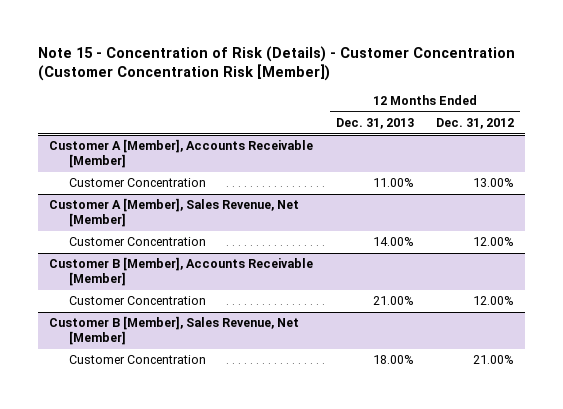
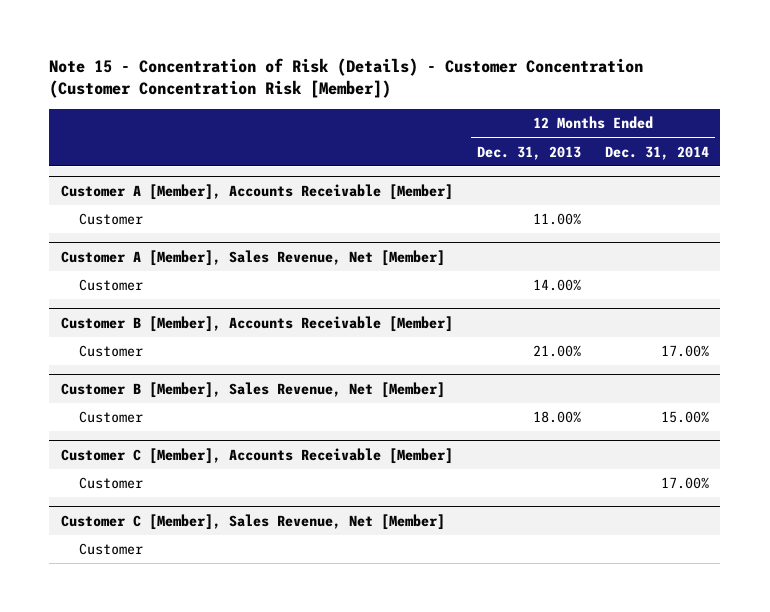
[436,118,515,130] Dec. 31, 2012 -> none
none -> [604,145,709,160] Dec. 31, 2014
[69,178,207,188] Customer Concentration -> [78,213,143,226] Customer
[69,237,207,247] Customer Concentration -> [78,279,143,292] Customer
[69,296,207,306] Customer Concentration -> [78,345,143,358] Customer
[69,355,207,365] Customer Concentration -> [78,411,143,424] Customer
none -> [61,447,454,464] Customer C [Member], Accounts Receivable [Member]
none -> [78,477,143,490] Customer
none -> [61,513,446,530] Customer C [Member], Sales Revenue, Net [Member]
none -> [78,543,143,556] Customer

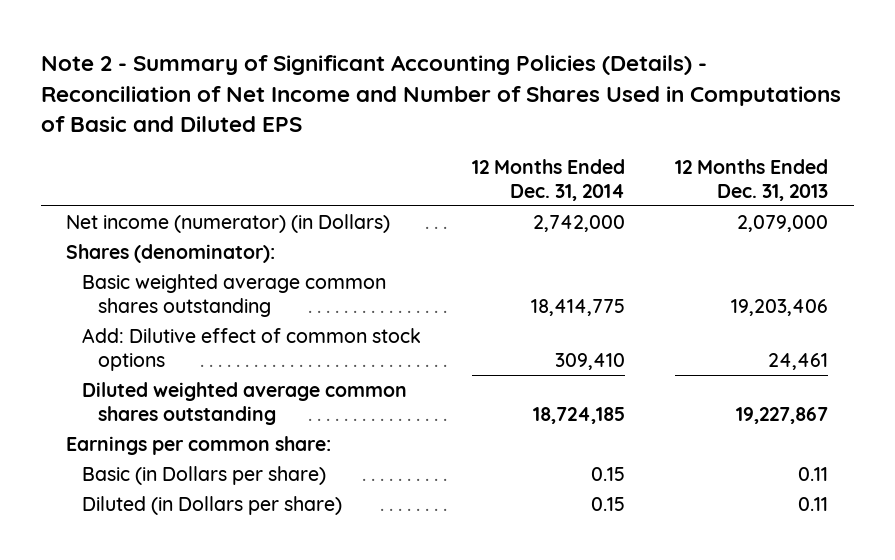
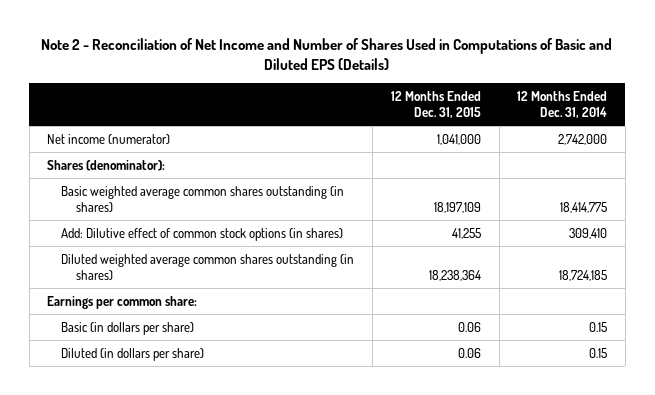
[40,55,841,133] Note 2 - Summary of Significant Accounting Policies (Details) - Reconciliation of Net Income and Number of Shares Used in Computations of Basic and Diluted EPS -> [41,37,613,71] Note 2 - Reconciliation of Net Income and Number of Shares Used in Computations of Basic and Diluted EPS (Details)
[675,158,829,201] 12 Months Ended Dec. 31, 2013 -> none
none -> [390,90,481,119] 12 Months Ended Dec. 31, 2015
[66,213,391,233] Net income (numerator) (in Dollars) -> [47,133,171,144] Net income (numerator)
[82,273,387,317] Basic weighted average common shares outstanding -> [61,185,345,213] Basic weighted average common shares outstanding (in shares)
[82,327,422,371] Add: Dilutive effect of common stock options -> [61,227,344,241] Add: Dilutive effect of common stock options (in shares)
[82,381,408,425] Diluted weighted average common shares outstanding -> [61,253,355,281] Diluted weighted average common shares outstanding (in shares)
[82,465,327,485] Basic (in Dollars per share) -> [61,321,195,335] Basic (in dollars per share)
[82,495,343,515] Diluted (in Dollars per share) -> [61,347,205,361] Diluted (in dollars per share)

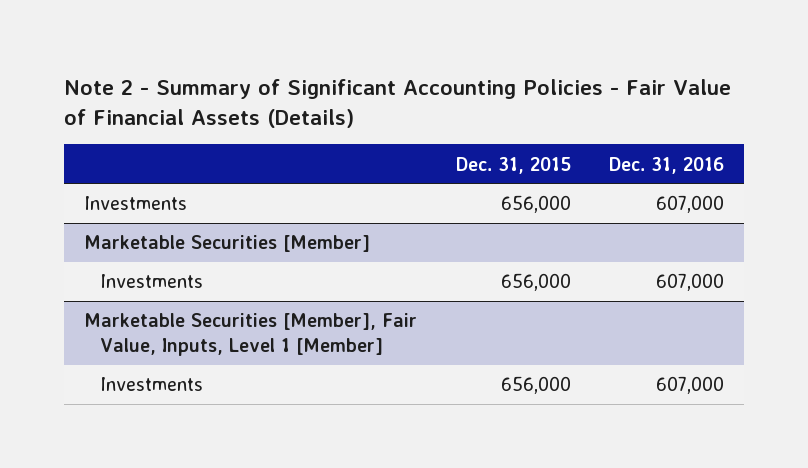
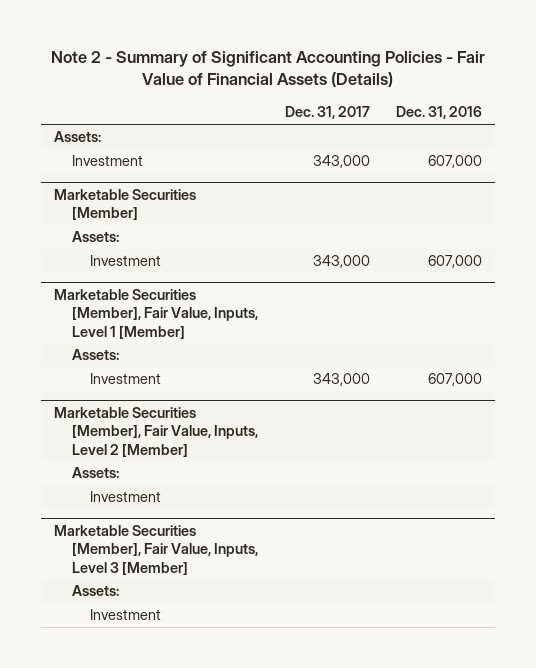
[455,156,571,174] Dec. 31, 2015 -> none
none -> [284,106,370,120] Dec. 31, 2017
none -> [53,131,101,143] Assets:
[83,196,187,211] Investments -> [72,155,144,167] Investment
none -> [72,231,120,243] Assets:
[100,274,204,289] Investments -> [90,255,162,267] Investment
none -> [72,349,120,361] Assets:
[100,377,204,392] Investments -> [90,373,162,385] Investment
none -> [53,406,259,457] Marketable Securities [Member], Fair Value, Inputs, Level 2 [Member]
none -> [72,467,120,479] Assets:
none -> [90,491,162,503] Investment
none -> [53,524,259,575] Marketable Securities [Member], Fair Value, Inputs, Level 3 [Member]
none -> [72,585,120,597] Assets:
none -> [90,609,162,621] Investment

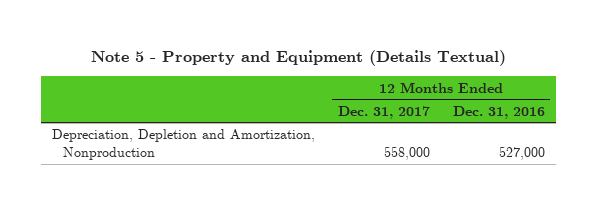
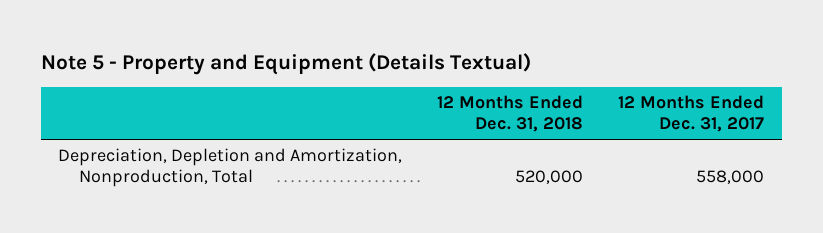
[452,105,545,119] Dec. 31, 2016 -> none
none -> [437,95,584,133] 12 Months Ended Dec. 31, 2018
[52,129,316,160] Depreciation, Depletion and Amortization, Nonproduction -> [58,148,403,188] Depreciation, Depletion and Amortization, Nonproduction, Total

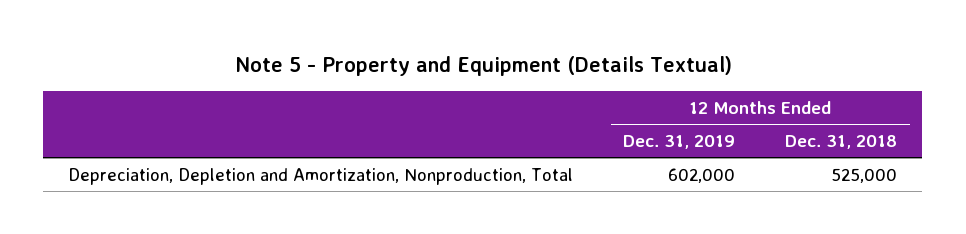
[618,95,765,133] 12 Months Ended Dec. 31, 2017 -> none
none -> [623,134,736,149] Dec. 31, 2019
[515,170,584,185] 520,000 -> [831,167,898,183] 525,000

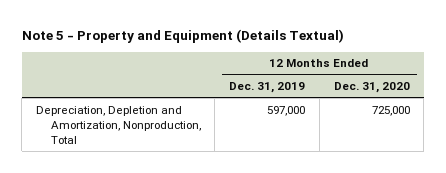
[785,134,898,149] Dec. 31, 2018 -> none
none -> [333,82,410,94] Dec. 31, 2020
[668,167,736,183] 602,000 -> [267,105,306,116] 597,000

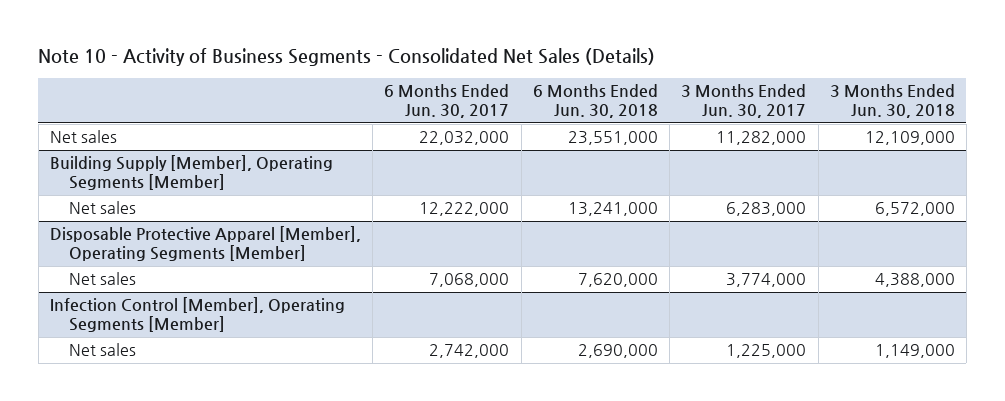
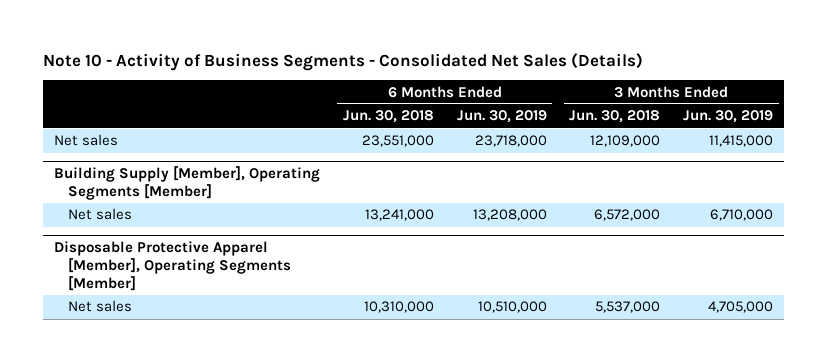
[384,84,510,119] 6 Months Ended Jun. 30, 2017 -> none
[681,84,807,119] 3 Months Ended Jun. 30, 2017 -> none
none -> [456,110,547,124] Jun. 30, 2019
none -> [682,110,773,124] Jun. 30, 2019
[50,297,346,333] Infection Control [Member], Operating Segments [Member] -> none
[69,343,137,357] Net sales -> none
[577,273,658,288] 7,620,000 -> [363,301,434,314] 10,310,000
[874,273,955,288] 4,388,000 -> [595,301,661,314] 5,537,000

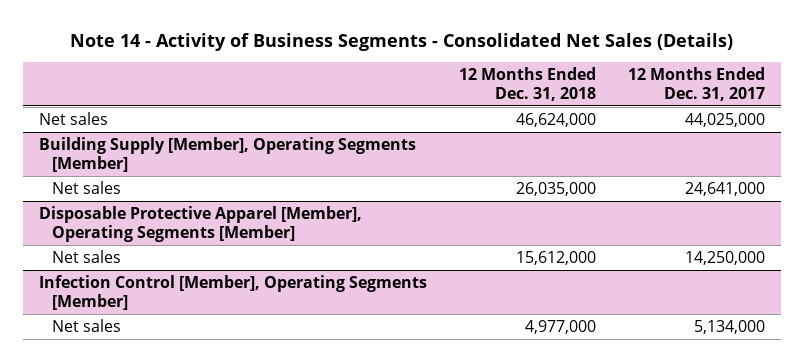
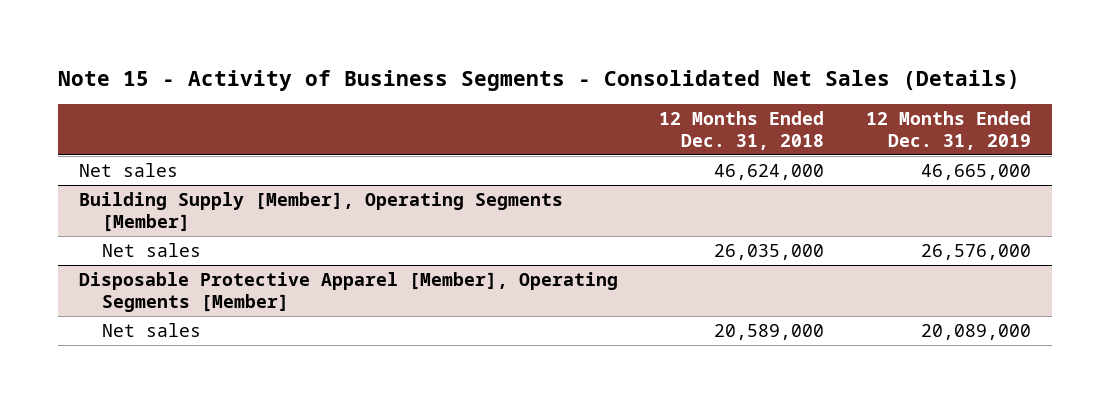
[70,32,734,51] Note 14 - Activity of Business Segments - Consolidated Net Sales (Details) -> [57,69,1020,91] Note 15 - Activity of Business Segments - Consolidated Net Sales (Details)
[628,67,766,101] 12 Months Ended Dec. 31, 2017 -> none
none -> [865,110,1031,150] 12 Months Ended Dec. 31, 2019
[38,274,427,310] Infection Control [Member], Operating Segments [Member] -> none
[51,318,121,332] Net sales -> none
[516,250,597,265] 15,612,000 -> [714,323,825,340] 20,589,000

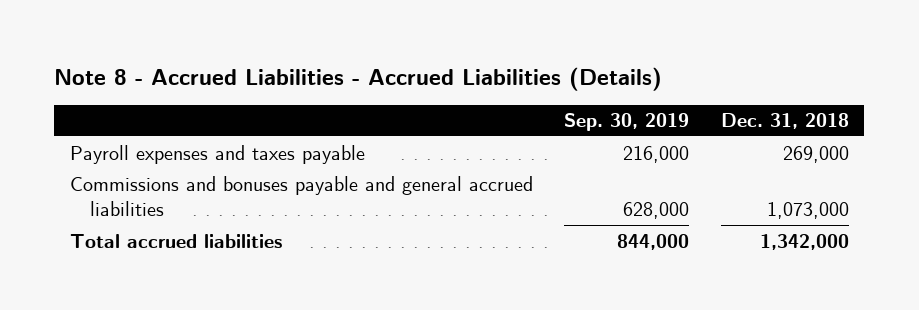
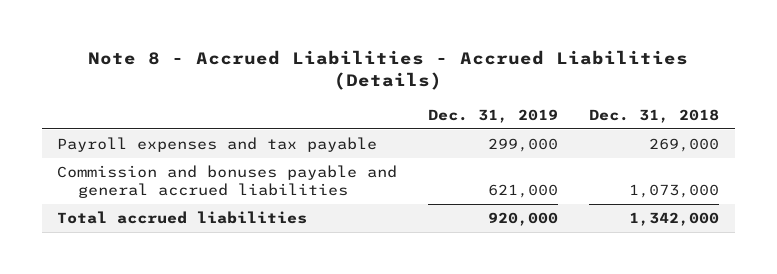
[564,113,690,132] Sep. 30, 2019 -> none
none -> [428,108,559,123] Dec. 31, 2019
[69,144,365,164] Payroll expenses and taxes payable -> [57,137,378,153] Payroll expenses and tax payable
[69,175,533,217] Commissions and bonuses payable and general accrued liabilities -> [57,165,398,199] Commission and bonuses payable and general accrued liabilities

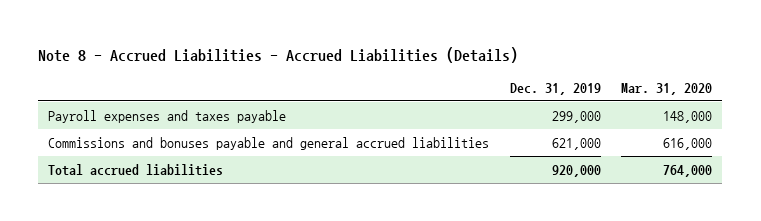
[589,108,720,123] Dec. 31, 2018 -> none
none -> [621,82,713,95] Mar. 31, 2020
[57,137,378,153] Payroll expenses and tax payable -> [48,109,287,123] Payroll expenses and taxes payable
[57,165,398,199] Commission and bonuses payable and general accrued liabilities -> [48,136,490,150] Commissions and bonuses payable and general accrued liabilities

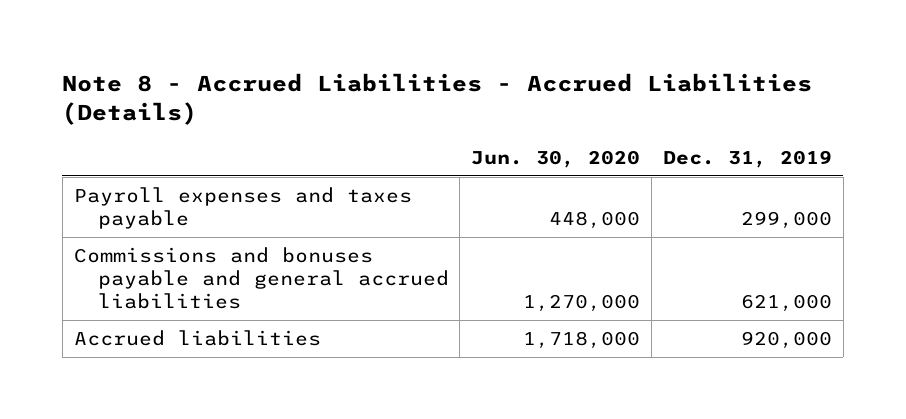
[621,82,713,95] Mar. 31, 2020 -> none
none -> [471,149,641,168] Jun. 30, 2020
[48,163,224,176] Total accrued liabilities -> [73,330,321,347] Accrued liabilities

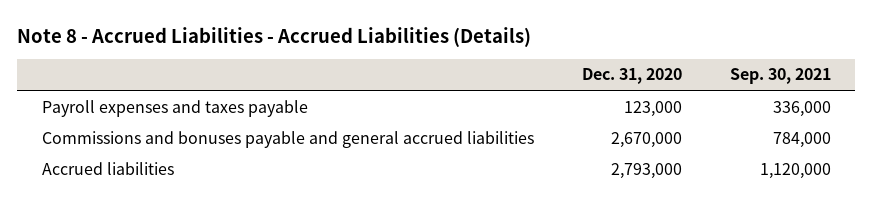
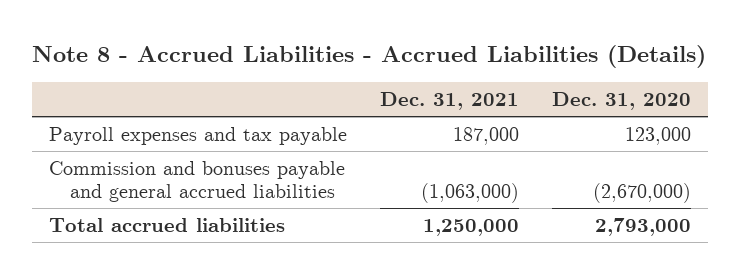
[729,68,831,85] Sep. 30, 2021 -> none
none -> [379,91,519,110] Dec. 31, 2021
[41,99,308,117] Payroll expenses and taxes payable -> [48,126,347,145] Payroll expenses and tax payable
[41,130,534,148] Commissions and bonuses payable and general accrued liabilities -> [48,160,345,203] Commission and bonuses payable and general accrued liabilities
[610,131,682,148] 2,670,000 -> [593,183,692,204] (2,670,000)
[41,161,174,175] Accrued liabilities -> [48,217,285,232] Total accrued liabilities

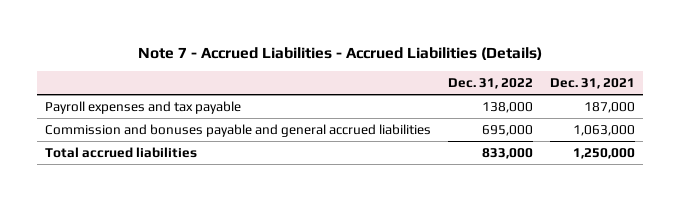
[32,45,707,69] Note 8 - Accrued Liabilities - Accrued Liabilities (Details) -> [137,46,542,60] Note 7 - Accrued Liabilities - Accrued Liabilities (Details)
[552,91,692,110] Dec. 31, 2020 -> none
none -> [447,78,533,90] Dec. 31, 2022
[420,183,519,204] (1,063,000) -> [572,125,635,137] 1,063,000

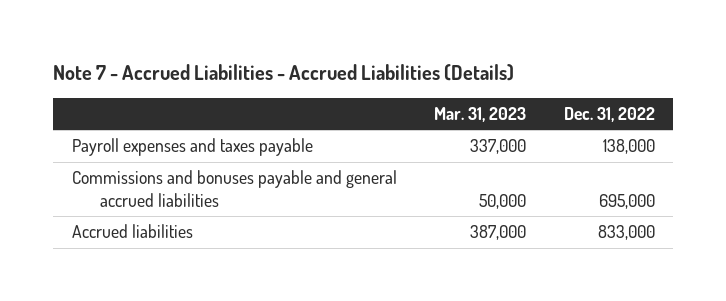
[549,78,635,90] Dec. 31, 2021 -> none
none -> [434,106,527,122] Mar. 31, 2023
[45,101,242,115] Payroll expenses and tax payable -> [71,138,313,157] Payroll expenses and taxes payable
[45,124,432,138] Commission and bonuses payable and general accrued liabilities -> [71,170,397,207] Commissions and bonuses payable and general accrued liabilities
[45,147,198,159] Total accrued liabilities -> [71,224,193,239] Accrued liabilities

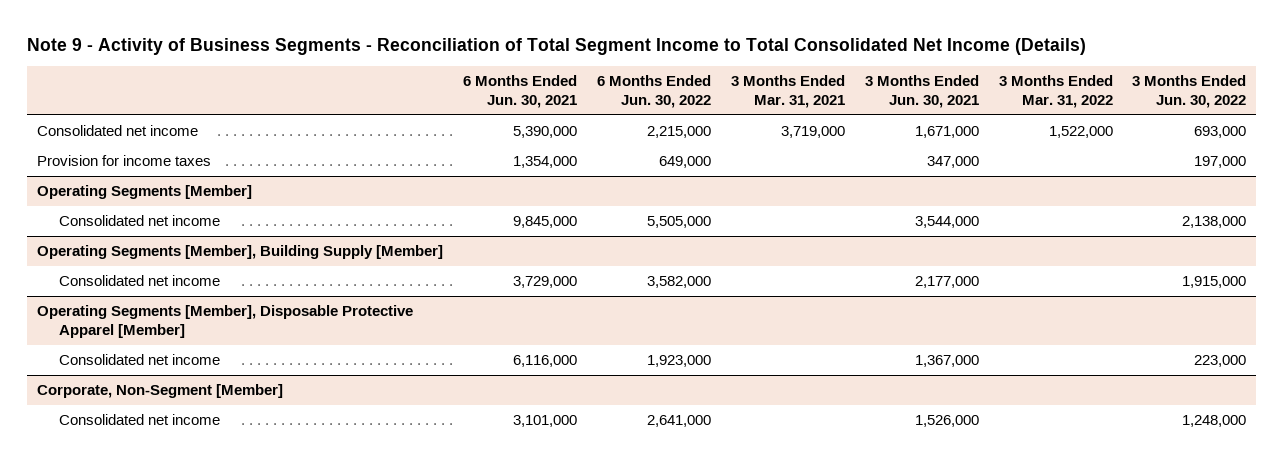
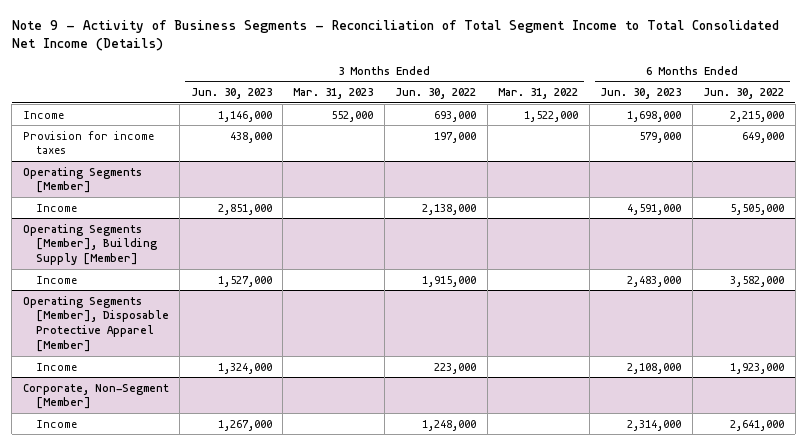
[463,75,578,108] 6 Months Ended Jun. 30, 2021 -> none
[730,75,845,108] 3 Months Ended Mar. 31, 2021 -> none
[864,75,979,108] 3 Months Ended Jun. 30, 2021 -> none
none -> [190,88,272,100] Jun. 30, 2023
none -> [293,88,374,100] Mar. 31, 2023
none -> [600,88,682,100] Jun. 30, 2023
[37,125,199,137] Consolidated net income -> [22,110,64,119] Income
[58,215,220,227] Consolidated net income -> [35,203,77,212] Income
[58,275,220,287] Consolidated net income -> [35,275,77,284] Income
[58,354,220,366] Consolidated net income -> [35,362,77,371] Income
[58,414,220,426] Consolidated net income -> [35,419,77,428] Income

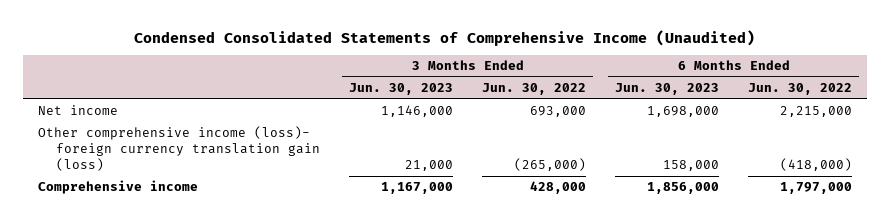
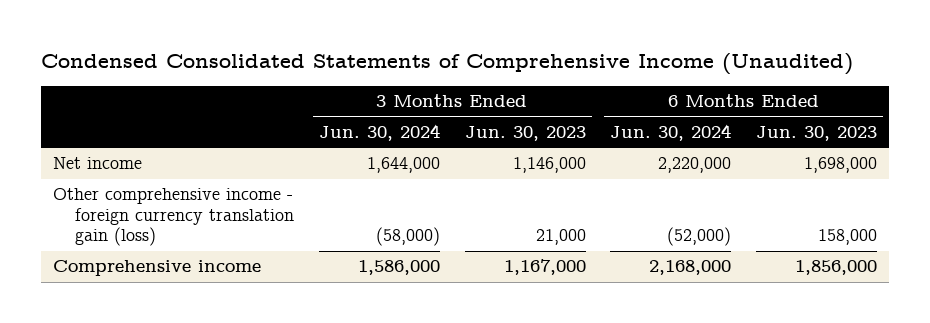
[482,83,587,96] Jun. 30, 2022 -> none
[748,83,853,96] Jun. 30, 2022 -> none
none -> [318,123,440,141] Jun. 30, 2024
none -> [610,123,732,141] Jun. 30, 2024
[37,126,321,172] Other comprehensive income (loss)- foreign currency translation gain (loss) -> [53,188,295,247] Other comprehensive income - foreign currency translation gain (loss)

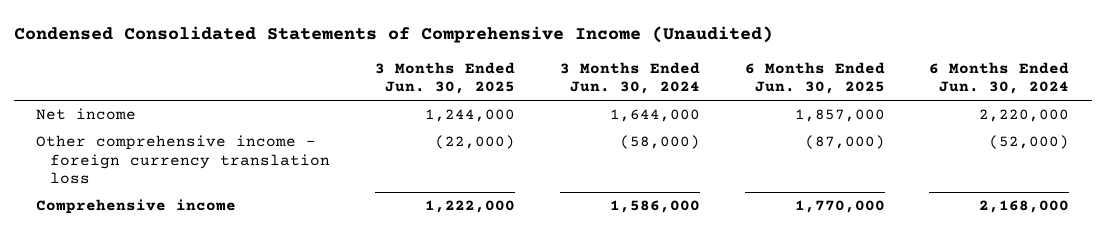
[464,125,586,141] Jun. 30, 2023 -> none
[755,125,877,141] Jun. 30, 2023 -> none
none -> [375,61,516,95] 3 Months Ended Jun. 30, 2025
none -> [744,61,885,95] 6 Months Ended Jun. 30, 2025
[53,188,295,247] Other comprehensive income - foreign currency translation gain (loss) -> [36,135,331,185] Other comprehensive income - foreign currency translation loss

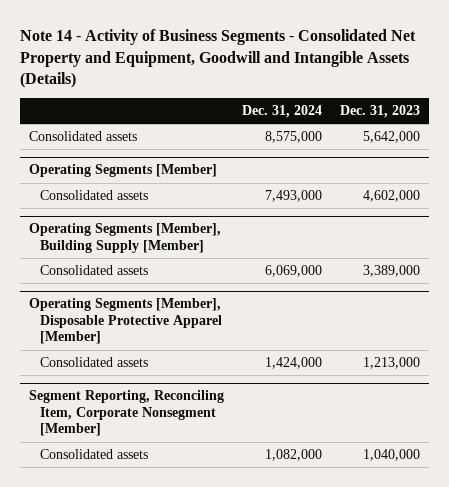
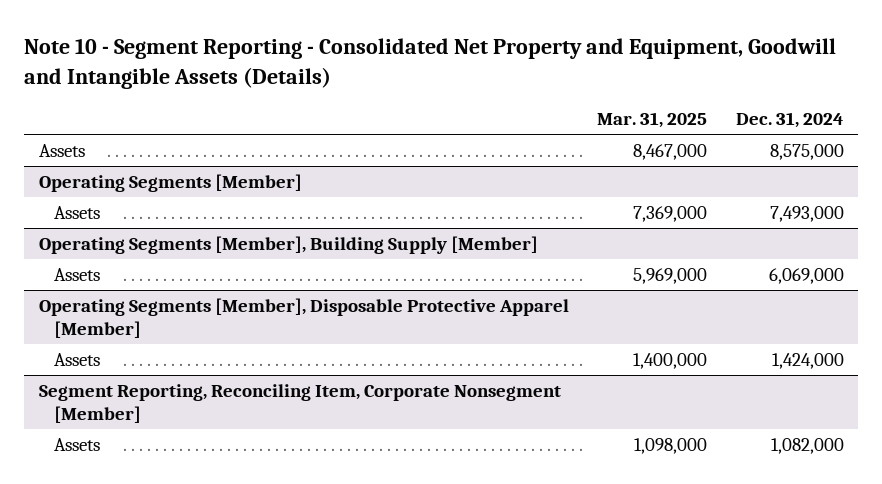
[19,29,416,89] Note 14 - Activity of Business Segments - Consolidated Net Property and Equipment, Goodwill and Intangible Assets (Details) -> [24,38,837,89] Note 10 - Segment Reporting - Consolidated Net Property and Equipment, Goodwill and Intangible Assets (Details)
[340,105,421,119] Dec. 31, 2023 -> none
none -> [597,112,708,129] Mar. 31, 2025
[28,131,137,142] Consolidated assets -> [38,144,85,158] Assets
[39,190,148,201] Consolidated assets -> [53,206,100,220] Assets
[39,265,148,276] Consolidated assets -> [53,268,100,282] Assets
[39,357,148,368] Consolidated assets -> [53,353,100,367] Assets
[39,449,148,460] Consolidated assets -> [53,438,100,452] Assets

